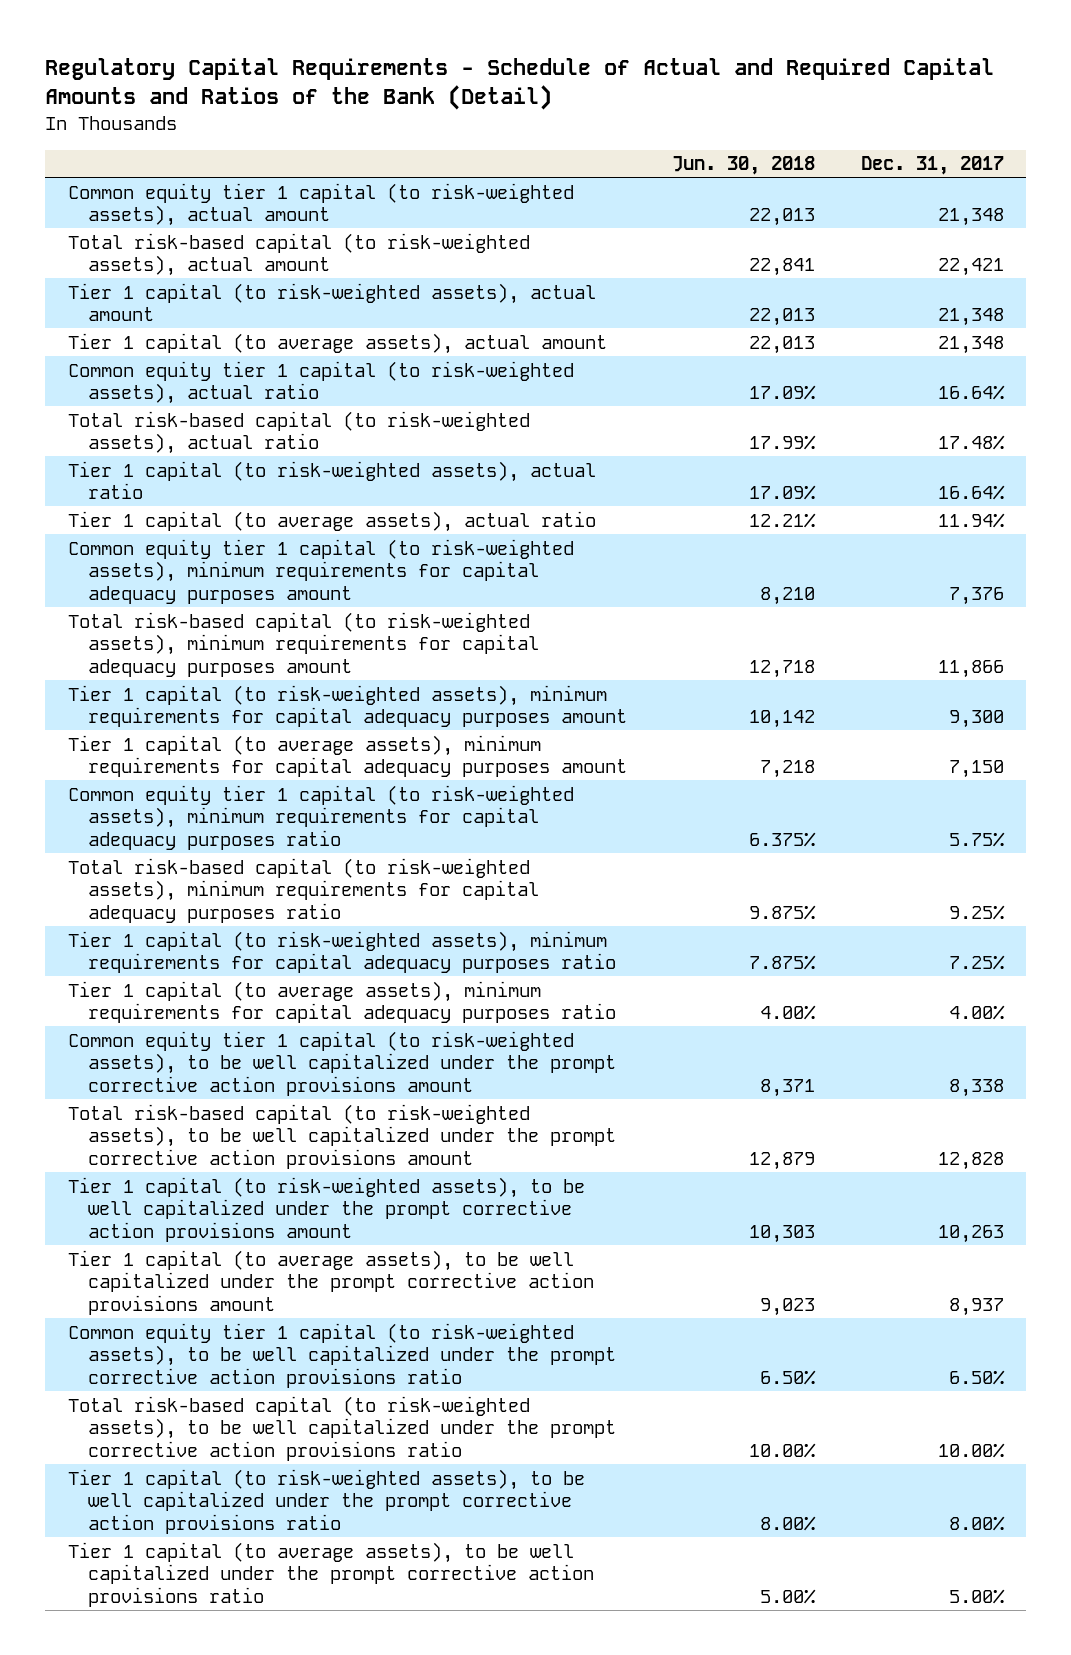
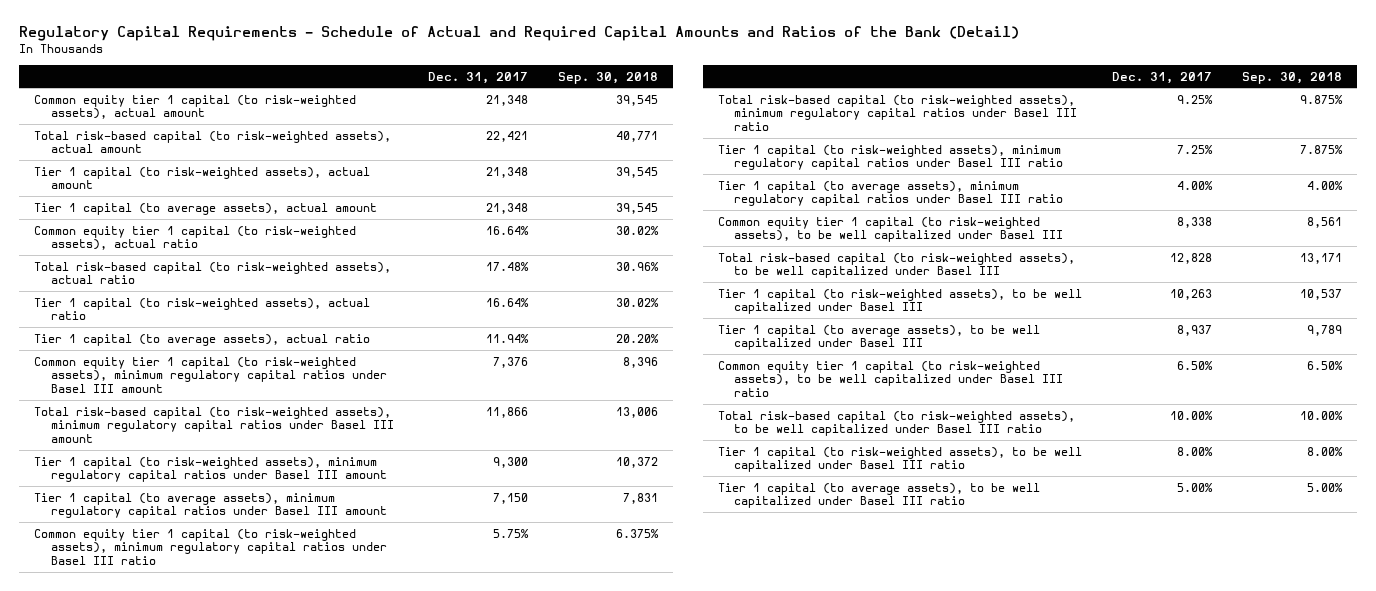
[672,156,816,176] Jun. 30, 2018 -> none
none -> [558,71,659,84] Sep. 30, 2018
[67,538,574,604] Common equity tier 1 capital (to risk-weighted assets), minimum requirements for capital adequacy purposes amount -> [34,356,387,394] Common equity tier 1 capital (to risk-weighted assets), minimum regulatory capital ratios under Basel III amount
[67,611,539,677] Total risk-based capital (to risk-weighted assets), minimum requirements for capital adequacy purposes amount -> [34,406,394,444] Total risk-based capital (to risk-weighted assets), minimum regulatory capital ratios under Basel III amount
[67,684,627,728] Tier 1 capital (to risk-weighted assets), minimum requirements for capital adequacy purposes amount -> [34,456,387,483] Tier 1 capital (to risk-weighted assets), minimum regulatory capital ratios under Basel III amount
[67,734,627,778] Tier 1 capital (to average assets), minimum requirements for capital adequacy purposes amount -> [34,492,387,519] Tier 1 capital (to average assets), minimum regulatory capital ratios under Basel III amount
[67,784,574,850] Common equity tier 1 capital (to risk-weighted assets), minimum requirements for capital adequacy purposes ratio -> [34,528,387,566] Common equity tier 1 capital (to risk-weighted assets), minimum regulatory capital ratios under Basel III ratio
[67,857,539,923] Total risk-based capital (to risk-weighted assets), minimum requirements for capital adequacy purposes ratio -> [717,94,1077,132] Total risk-based capital (to risk-weighted assets), minimum regulatory capital ratios under Basel III ratio
[67,930,616,974] Tier 1 capital (to risk-weighted assets), minimum requirements for capital adequacy purposes ratio -> [717,144,1063,171] Tier 1 capital (to risk-weighted assets), minimum regulatory capital ratios under Basel III ratio
[67,980,616,1024] Tier 1 capital (to average assets), minimum requirements for capital adequacy purposes ratio -> [717,180,1063,207] Tier 1 capital (to average assets), minimum regulatory capital ratios under Basel III ratio
[67,1030,616,1096] Common equity tier 1 capital (to risk-weighted assets), to be well capitalized under the prompt corrective action provisions amount -> [717,216,1063,243] Common equity tier 1 capital (to risk-weighted assets), to be well capitalized under Basel III
[67,1103,616,1169] Total risk-based capital (to risk-weighted assets), to be well capitalized under the prompt corrective action provisions amount -> [717,252,1075,279] Total risk-based capital (to risk-weighted assets), to be well capitalized under Basel III
[67,1176,585,1242] Tier 1 capital (to risk-weighted assets), to be well capitalized under the prompt corrective action provisions amount -> [717,288,1082,315] Tier 1 capital (to risk-weighted assets), to be well capitalized under Basel III
[67,1249,594,1315] Tier 1 capital (to average assets), to be well capitalized under the prompt corrective action provisions amount -> [717,324,1040,351] Tier 1 capital (to average assets), to be well capitalized under Basel III
[67,1322,616,1388] Common equity tier 1 capital (to risk-weighted assets), to be well capitalized under the prompt corrective action provisions ratio -> [717,360,1063,398] Common equity tier 1 capital (to risk-weighted assets), to be well capitalized under Basel III ratio
[67,1395,616,1461] Total risk-based capital (to risk-weighted assets), to be well capitalized under the prompt corrective action provisions ratio -> [717,410,1075,437] Total risk-based capital (to risk-weighted assets), to be well capitalized under Basel III ratio
[67,1468,585,1534] Tier 1 capital (to risk-weighted assets), to be well capitalized under the prompt corrective action provisions ratio -> [717,446,1082,473] Tier 1 capital (to risk-weighted assets), to be well capitalized under Basel III ratio
[67,1541,594,1607] Tier 1 capital (to average assets), to be well capitalized under the prompt corrective action provisions ratio -> [717,482,1040,509] Tier 1 capital (to average assets), to be well capitalized under Basel III ratio

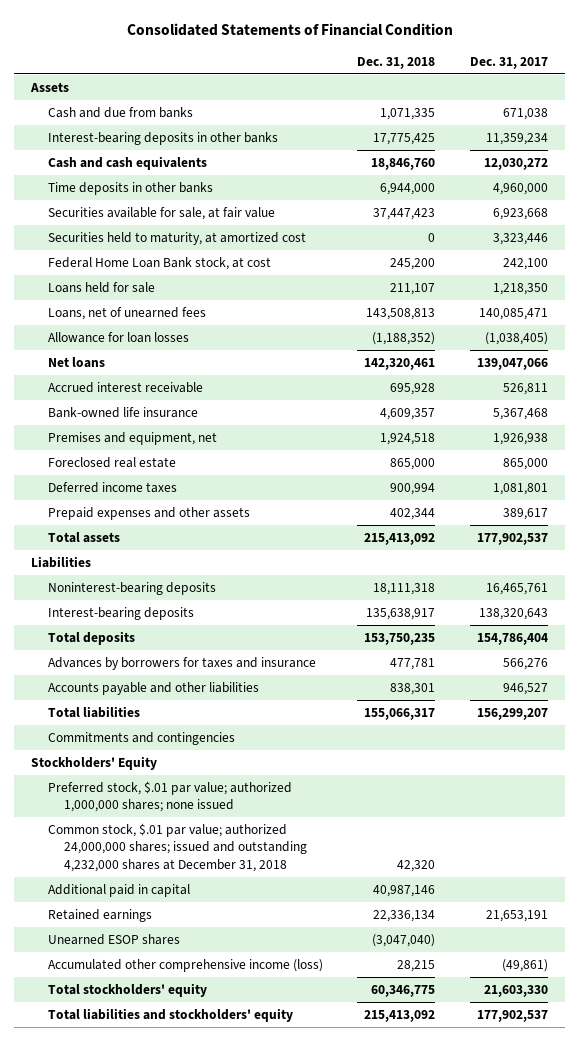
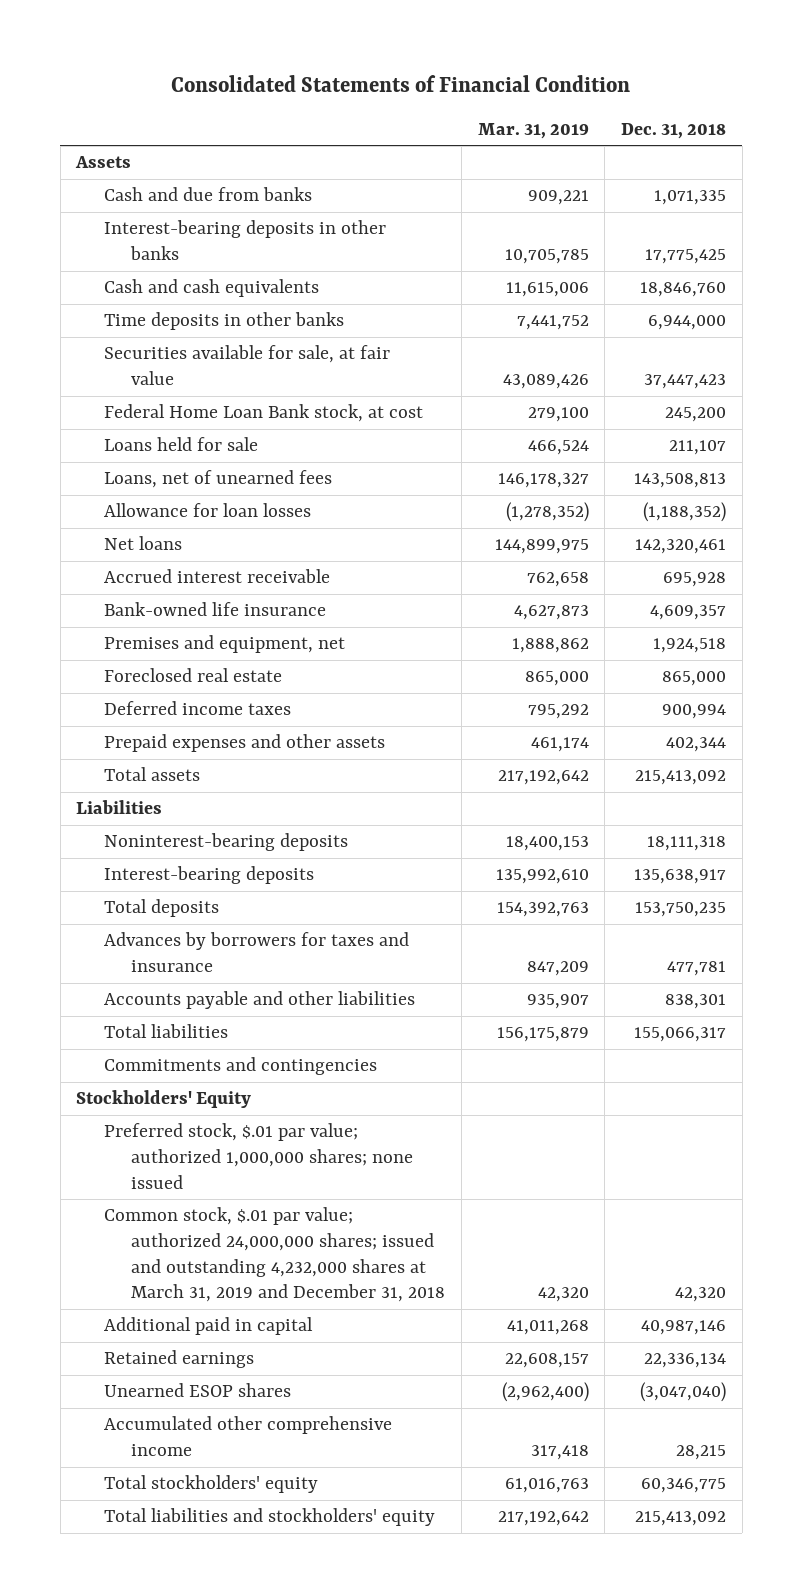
[469,56,548,69] Dec. 31, 2017 -> none
none -> [477,122,589,139] Mar. 31, 2019
[47,231,306,245] Securities held to maturity, at amortized cost -> none
[47,822,308,872] Common stock, $.01 par value; authorized 24,000,000 shares; issued and outstanding 4,232,000 shares at December 31, 2018 -> [103,1207,446,1303] Common stock, $.01 par value; authorized 24,000,000 shares; issued and outstanding 4,232,000 shares at March 31, 2019 and December 31, 2018
[47,958,323,972] Accumulated other comprehensive income (loss) -> [103,1416,392,1456] Accumulated other comprehensive income

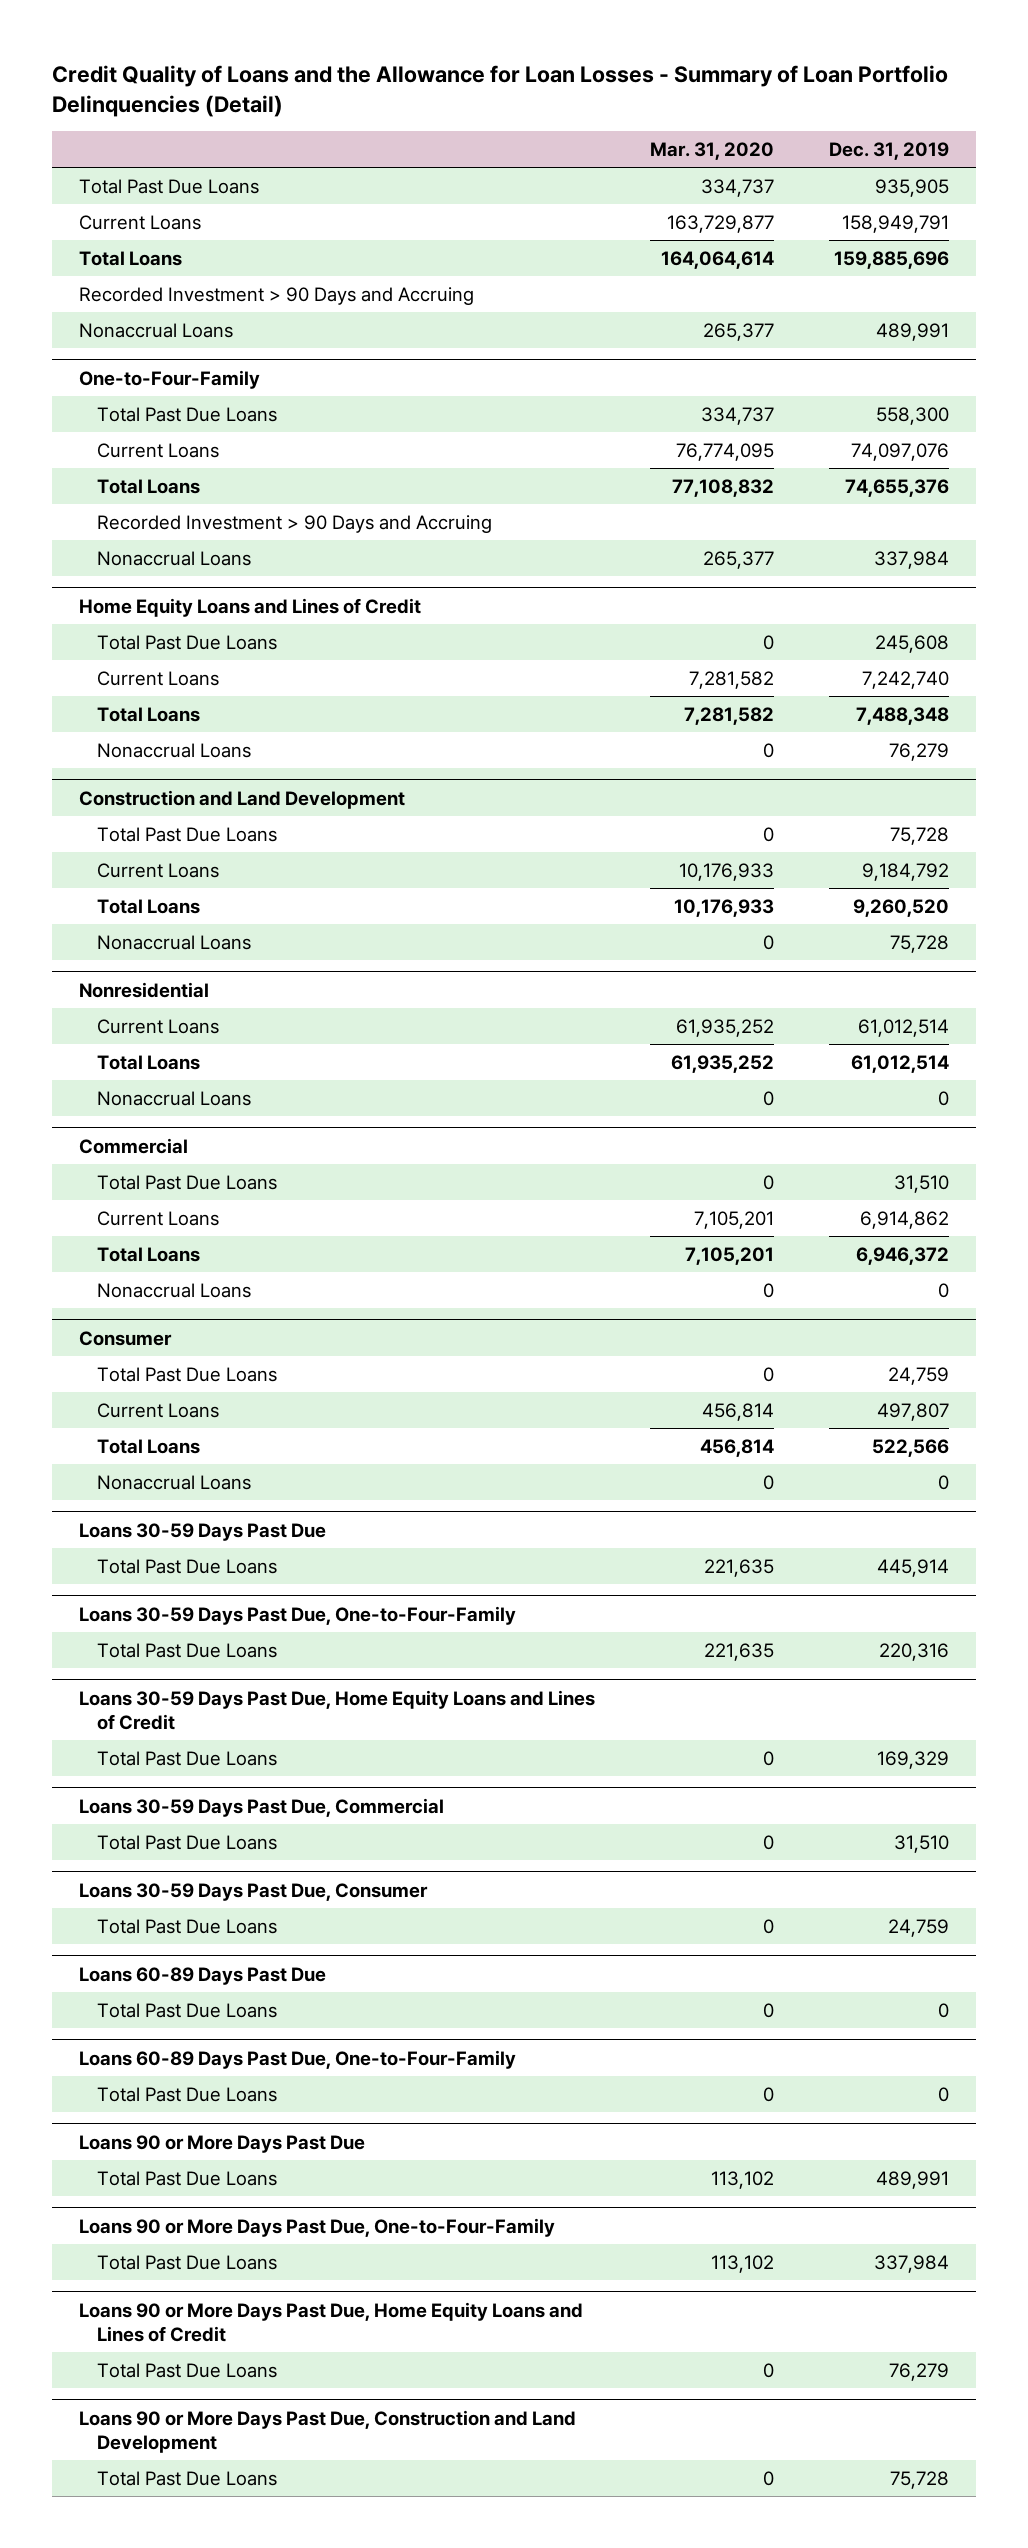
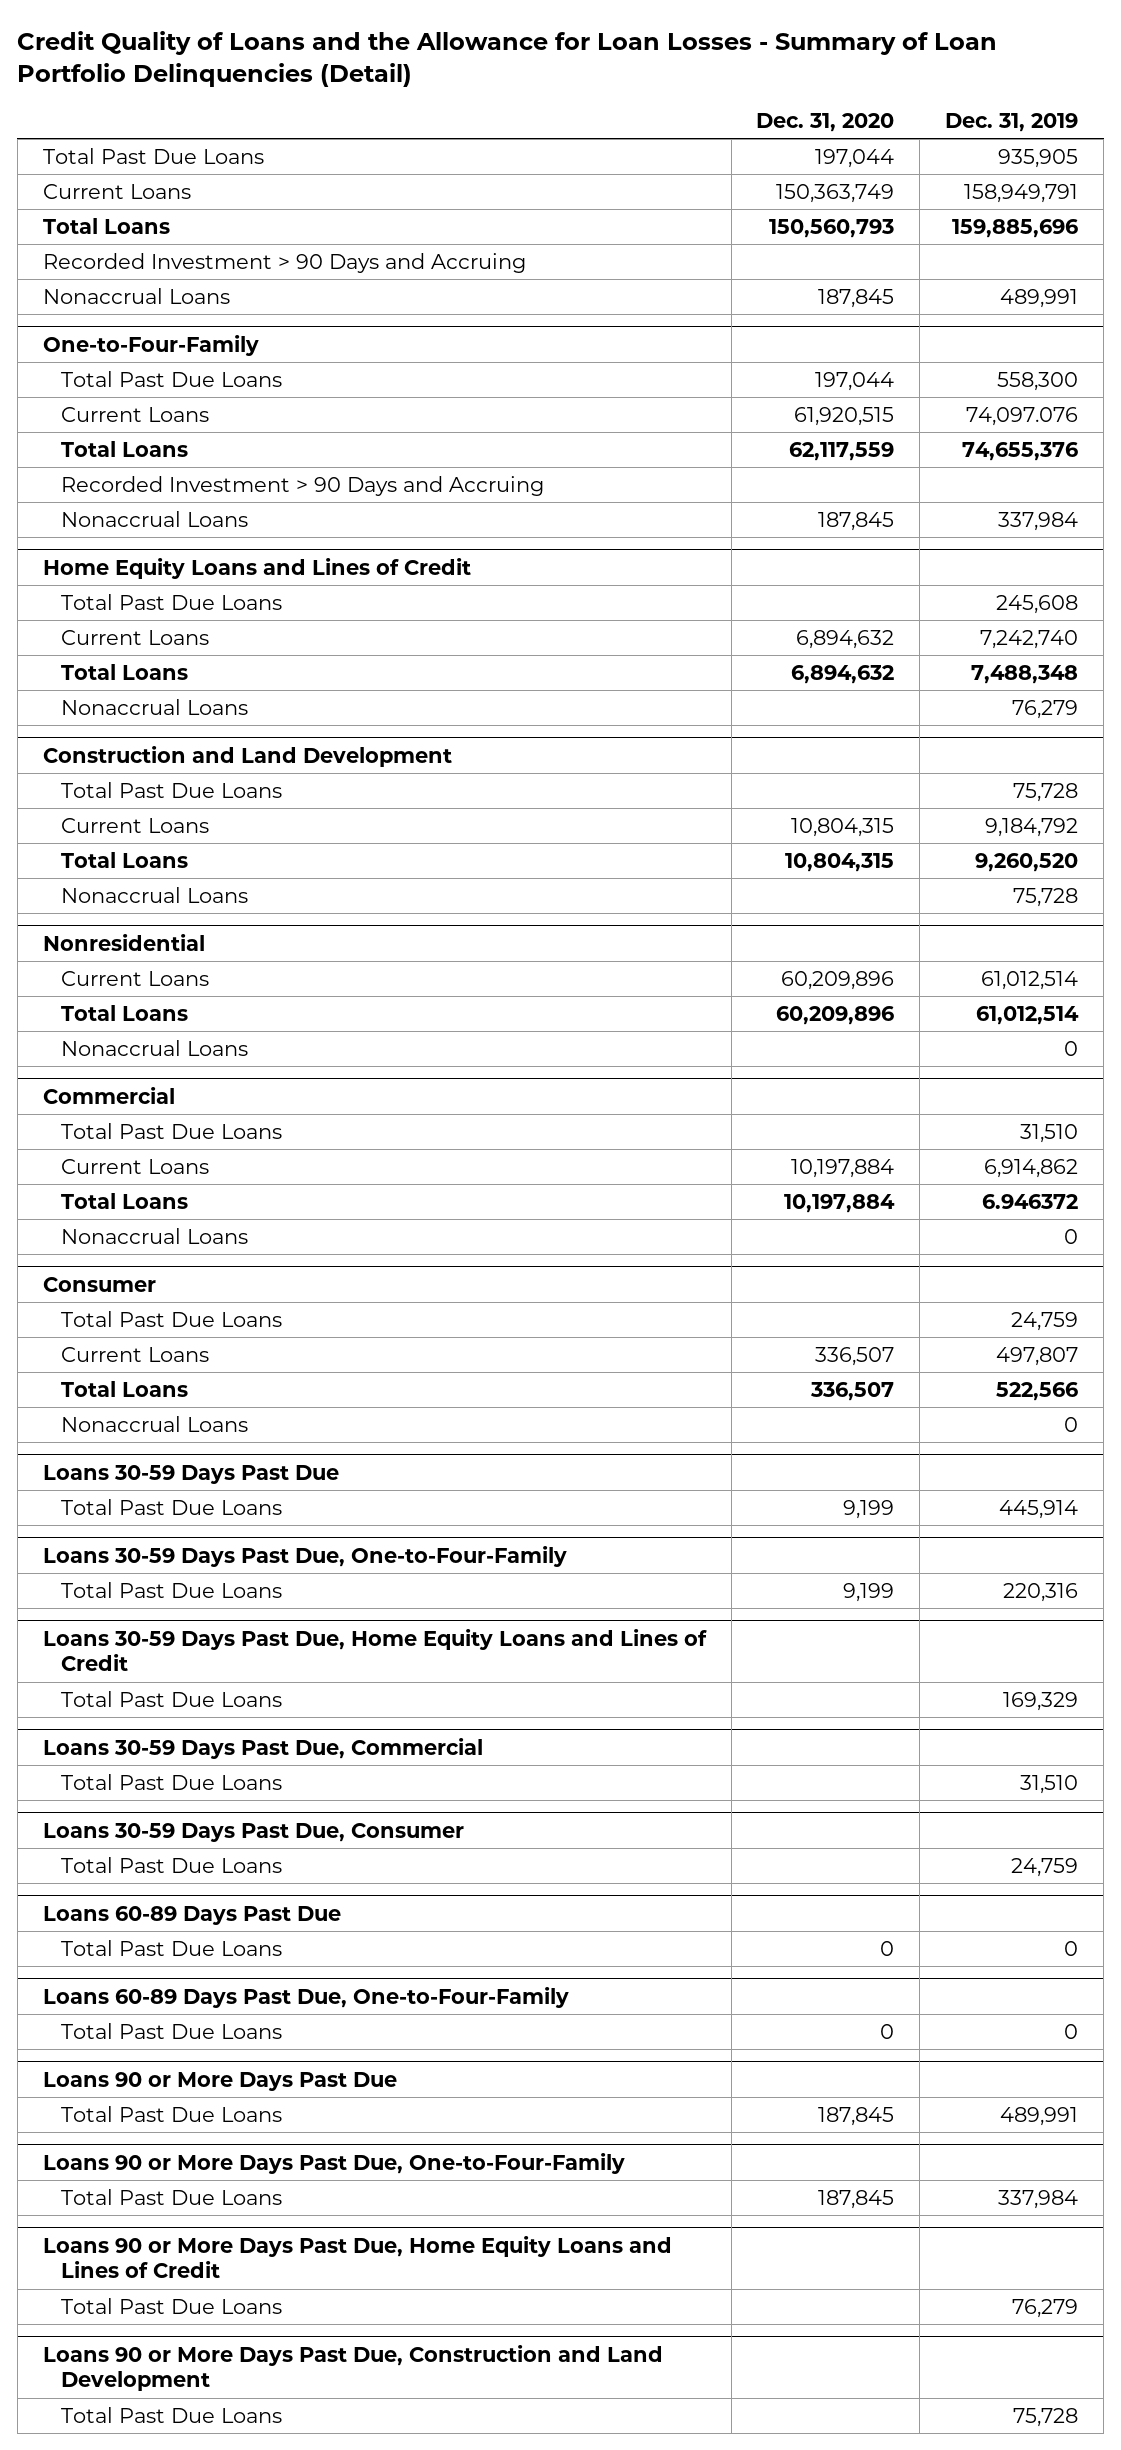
[649,141,774,160] Mar. 31, 2020 -> none
none -> [756,112,895,132] Dec. 31, 2020
[850,442,949,461] 74,097,076 -> [966,406,1079,426] 74,097.076
[855,1246,949,1265] 6,946,372 -> [982,1193,1079,1209] 6.946372

